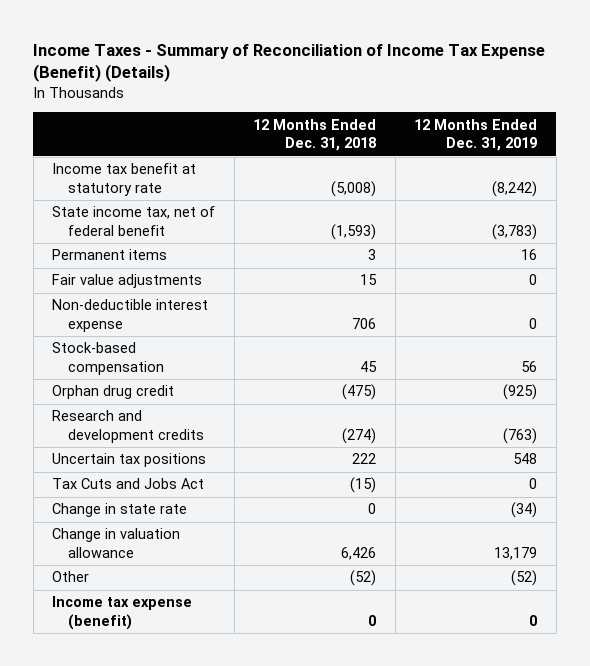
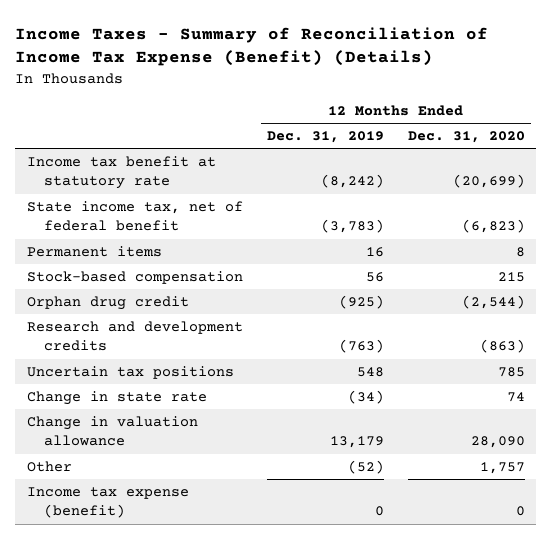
[253,118,377,152] 12 Months Ended Dec. 31, 2018 -> none
none -> [407,131,525,144] Dec. 31, 2020
[52,274,203,289] Fair value adjustments -> none
[52,299,209,333] Non-deductible interest expense -> none
[52,478,205,490] Tax Cuts and Jobs Act -> none

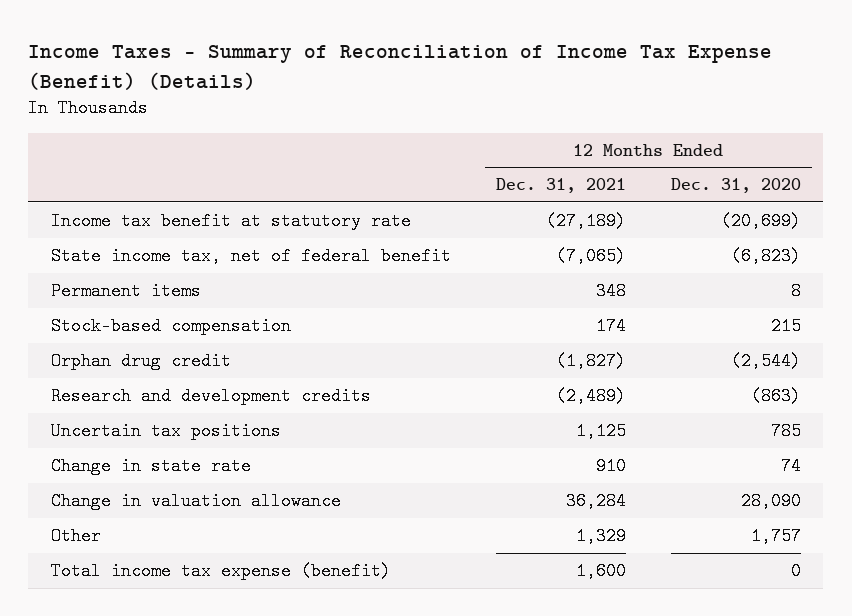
[266,131,384,144] Dec. 31, 2019 -> none
none -> [495,178,626,194] Dec. 31, 2021
[27,487,190,519] Income tax expense (benefit) -> [50,562,391,581] Total income tax expense (benefit)

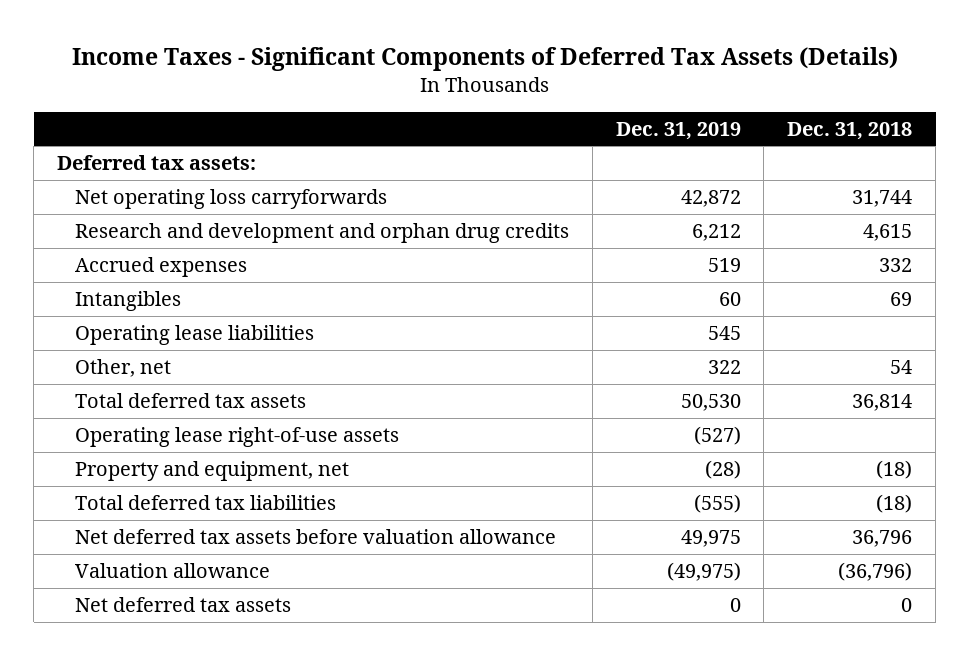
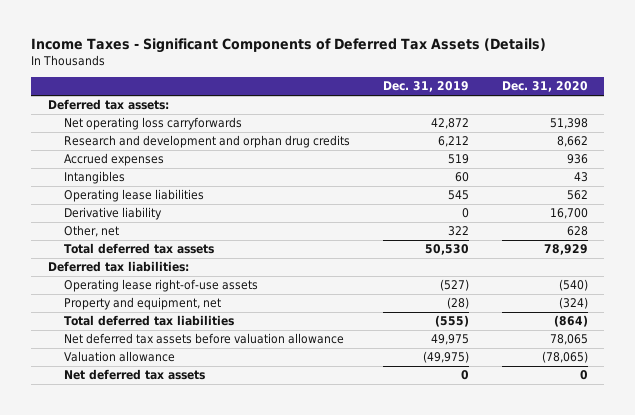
[787,121,913,140] Dec. 31, 2018 -> none
none -> [501,81,588,93] Dec. 31, 2020
none -> [63,207,162,221] Derivative liability
none -> [47,261,189,273] Deferred tax liabilities:

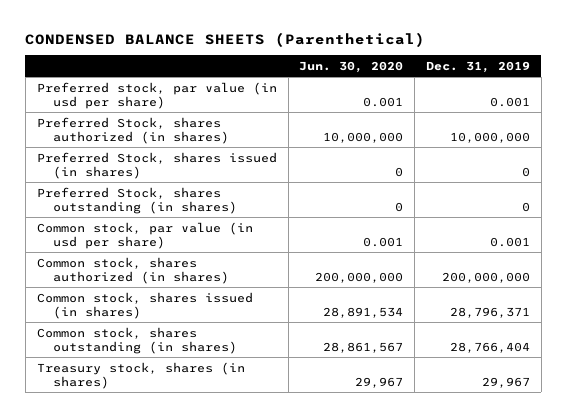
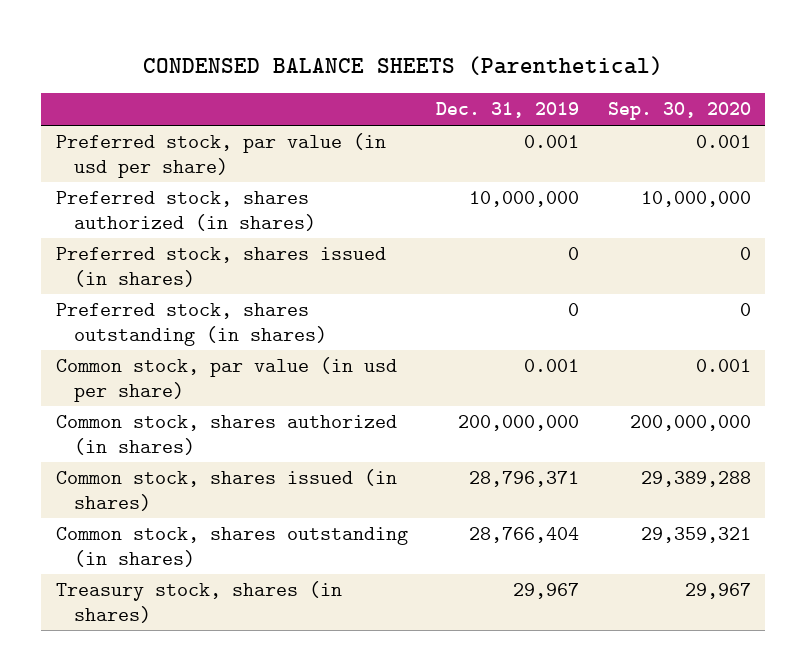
[299,60,404,73] Jun. 30, 2020 -> none
none -> [607,102,751,121] Sep. 30, 2020
[36,116,230,144] Preferred Stock, shares authorized (in shares) -> [55,191,317,231] Preferred stock, shares authorized (in shares)
[36,151,277,179] Preferred Stock, shares issued (in shares) -> [55,247,386,287] Preferred stock, shares issued (in shares)
[36,186,238,214] Preferred Stock, shares outstanding (in shares) -> [55,303,328,346] Preferred stock, shares outstanding (in shares)

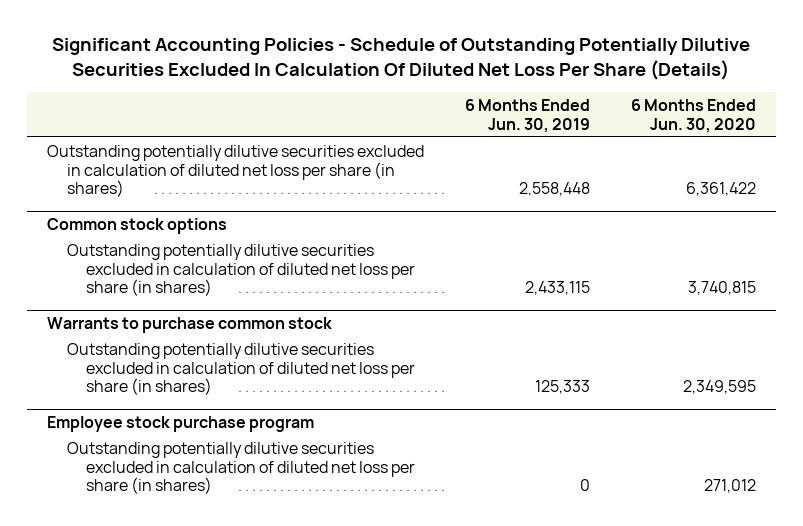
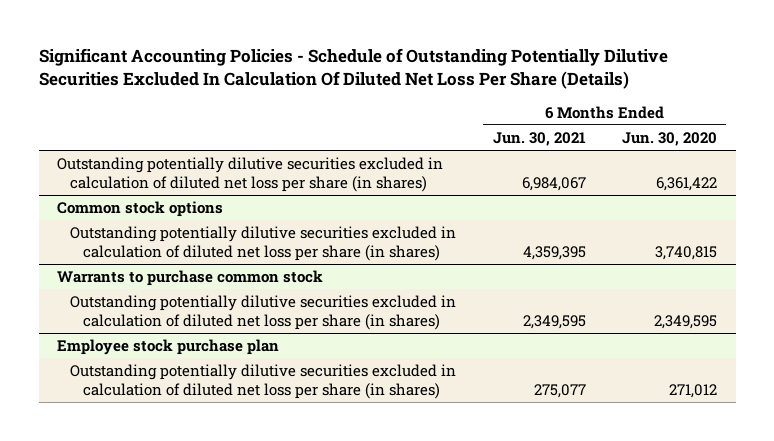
[464,98,590,133] 6 Months Ended Jun. 30, 2019 -> none
none -> [492,131,586,146] Jun. 30, 2021
[47,416,315,433] Employee stock purchase program -> [57,338,280,355] Employee stock purchase plan

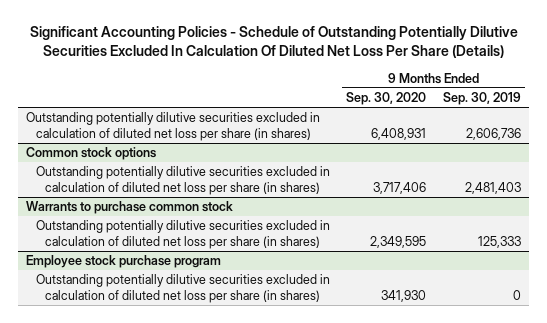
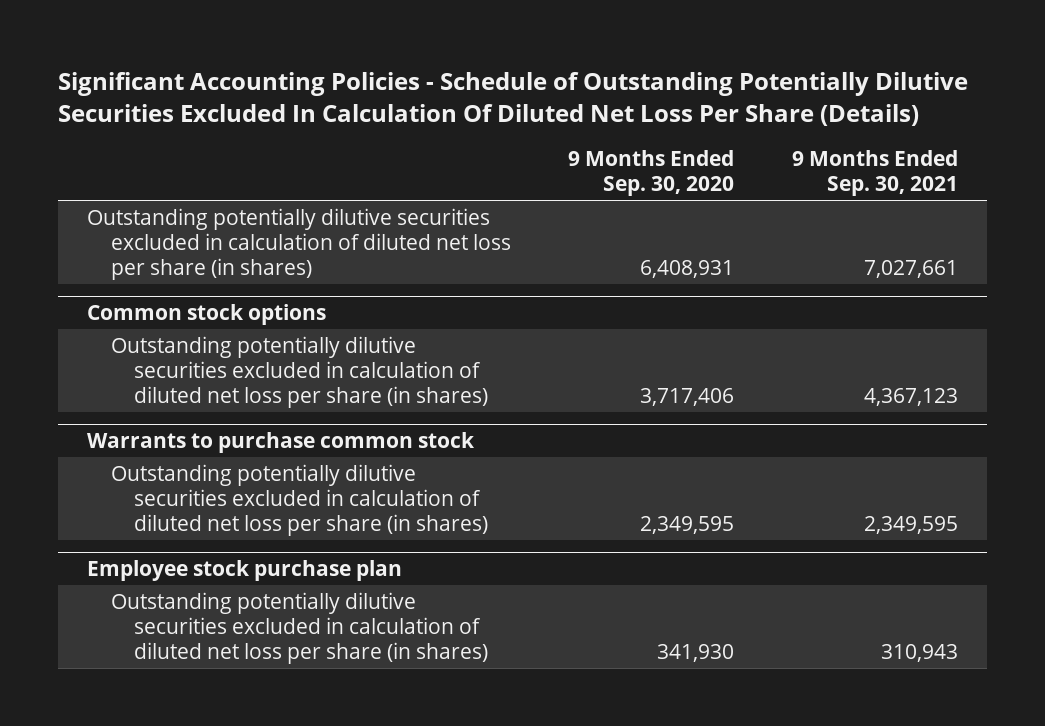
[443,91,522,105] Sep. 30, 2019 -> none
none -> [792,149,959,197] 9 Months Ended Sep. 30, 2021
[26,255,222,269] Employee stock purchase program -> [87,560,403,582] Employee stock purchase plan

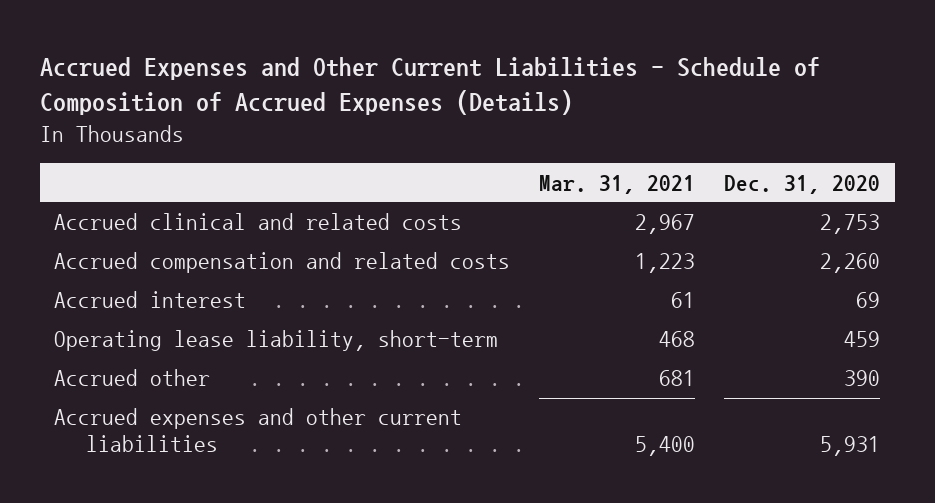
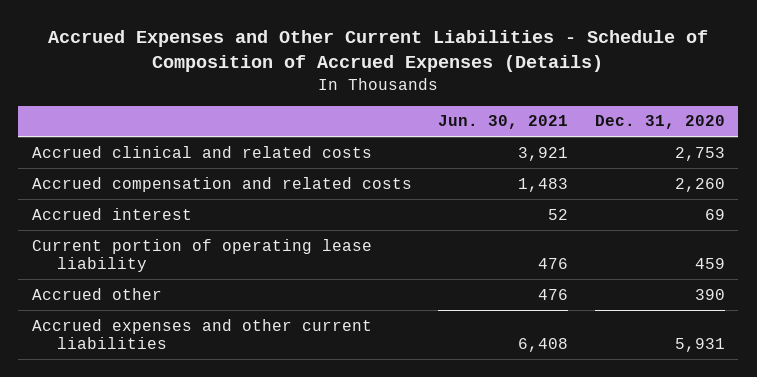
[539,174,696,194] Mar. 31, 2021 -> none
none -> [438,115,569,130] Jun. 30, 2021
[54,330,499,352] Operating lease liability, short-term -> [31,238,372,273] Current portion of operating lease liability

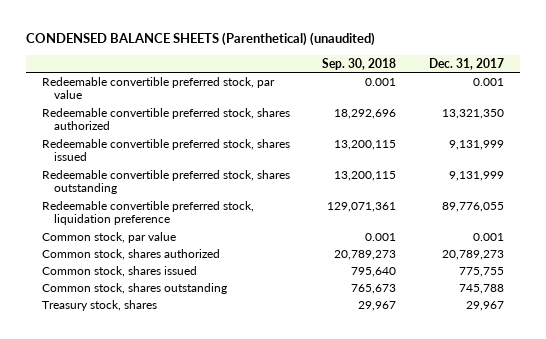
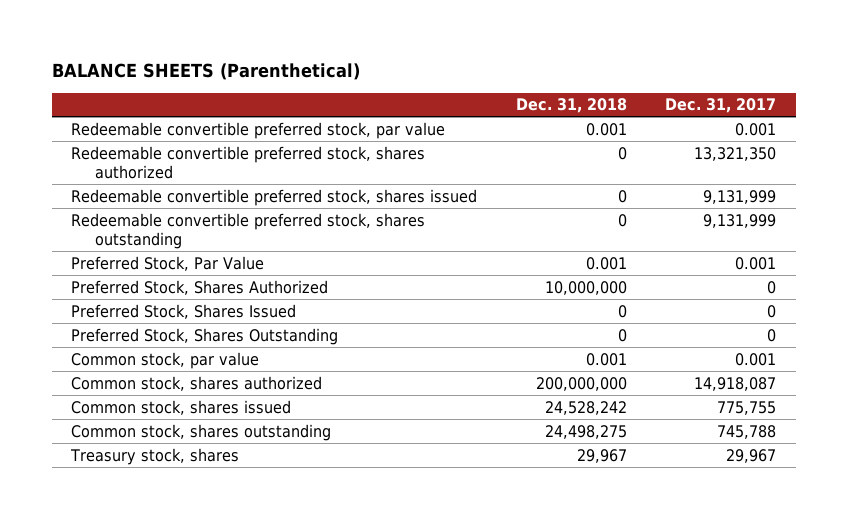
[25,32,375,47] CONDENSED BALANCE SHEETS (Parenthetical) (unaudited) -> [52,62,361,80] BALANCE SHEETS (Parenthetical)
[322,57,397,70] Sep. 30, 2018 -> none
none -> [515,98,627,114] Dec. 31, 2018
[41,200,254,226] Redeemable convertible preferred stock, liquidation preference -> none
none -> [71,255,265,271] Preferred Stock, Par Value
none -> [71,279,329,295] Preferred Stock, Shares Authorized
none -> [71,303,297,319] Preferred Stock, Shares Issued
none -> [71,327,339,345] Preferred Stock, Shares Outstanding
[441,249,504,260] 20,789,273 -> [694,376,777,391] 14,918,087

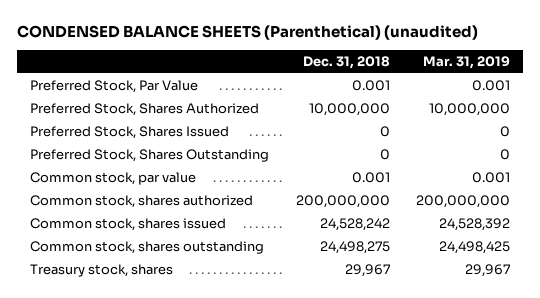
[52,62,361,80] BALANCE SHEETS (Parenthetical) -> [16,24,478,40] CONDENSED BALANCE SHEETS (Parenthetical) (unaudited)
[665,98,777,114] Dec. 31, 2017 -> none
none -> [423,56,511,70] Mar. 31, 2019
[71,121,446,139] Redeemable convertible preferred stock, par value -> none
[71,145,426,180] Redeemable convertible preferred stock, shares authorized -> none
[71,188,478,206] Redeemable convertible preferred stock, shares issued -> none
[71,212,426,250] Redeemable convertible preferred stock, shares outstanding -> none

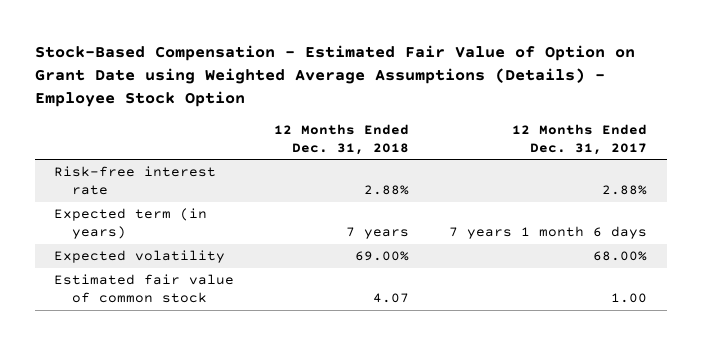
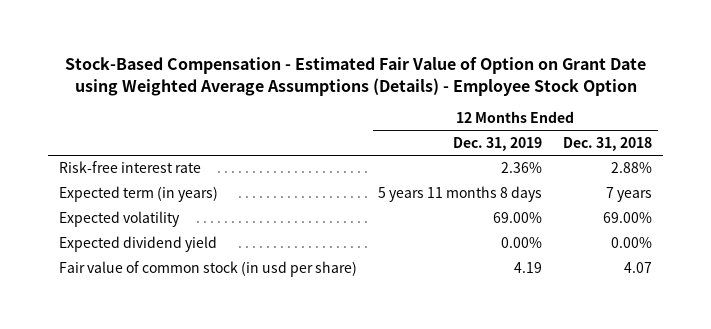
[511,123,647,155] 12 Months Ended Dec. 31, 2017 -> none
none -> [453,136,543,151] Dec. 31, 2019
none -> [58,236,217,253] Expected dividend yield
[54,274,235,304] Estimated fair value of common stock -> [58,261,357,278] Fair value of common stock (in usd per share)

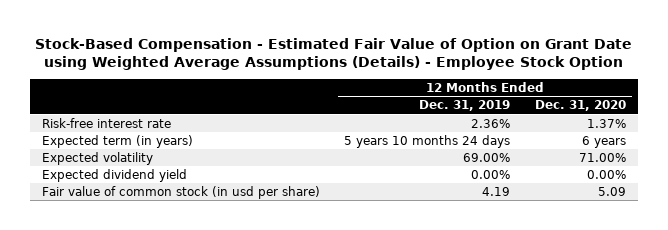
[563,136,653,151] Dec. 31, 2018 -> none
none -> [534,100,626,112] Dec. 31, 2020
[378,186,543,203] 5 years 11 months 8 days -> [344,134,511,148] 5 years 10 months 24 days

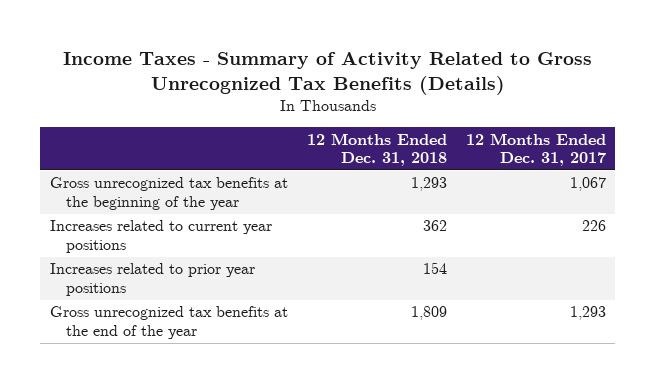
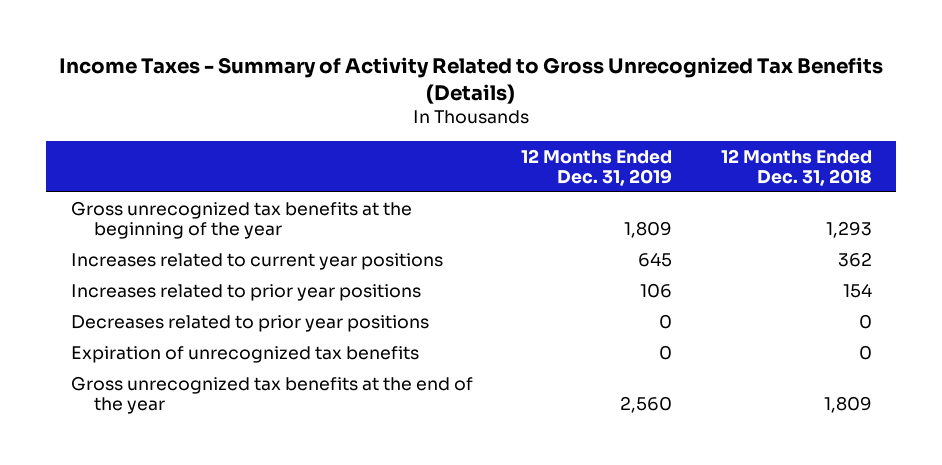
[465,132,606,167] 12 Months Ended Dec. 31, 2017 -> none
none -> [521,148,673,186] 12 Months Ended Dec. 31, 2019
none -> [70,314,429,332] Decreases related to prior year positions
none -> [70,345,419,363] Expiration of unrecognized tax benefits

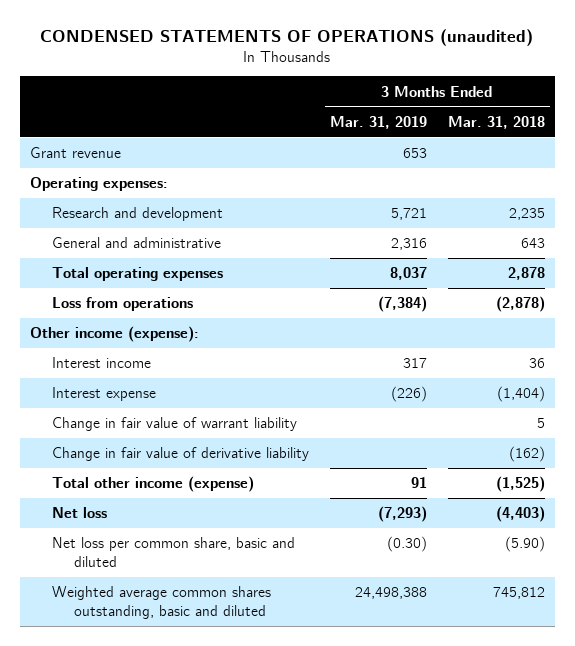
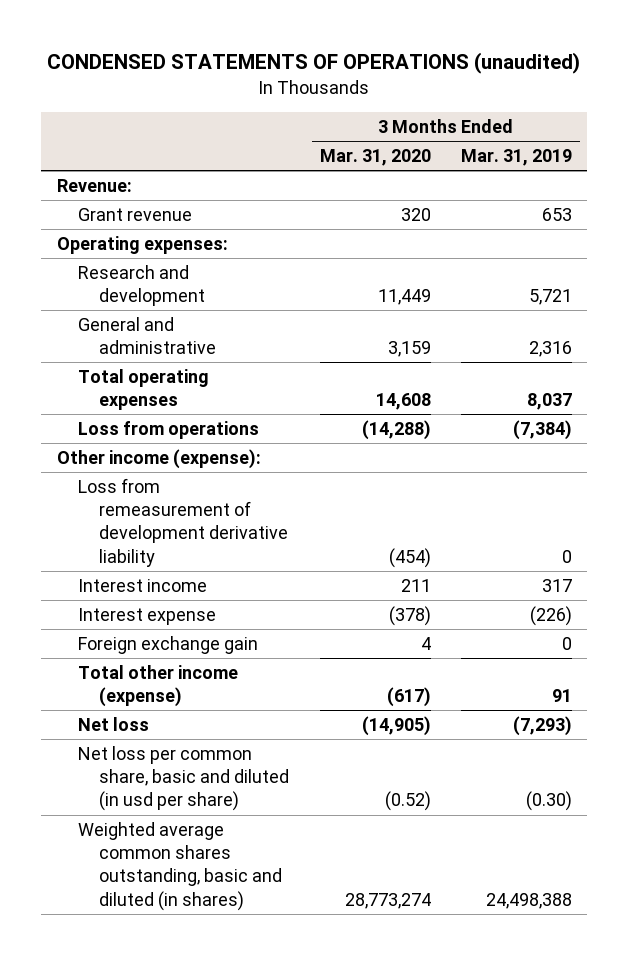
[447,115,545,129] Mar. 31, 2018 -> none
none -> [319,149,431,167] Mar. 31, 2020
none -> [56,179,132,193] Revenue:
none -> [77,478,288,567] Loss from remeasurement of development derivative liability
[52,417,298,432] Change in fair value of warrant liability -> none
[52,447,310,462] Change in fair value of derivative liability -> none
none -> [77,636,258,655] Foreign exchange gain
[52,537,296,567] Net loss per common share, basic and diluted -> [77,746,289,812] Net loss per common share, basic and diluted (in usd per share)
[52,586,272,619] Weighted average common shares outstanding, basic and diluted -> [77,822,282,911] Weighted average common shares outstanding, basic and diluted (in shares)

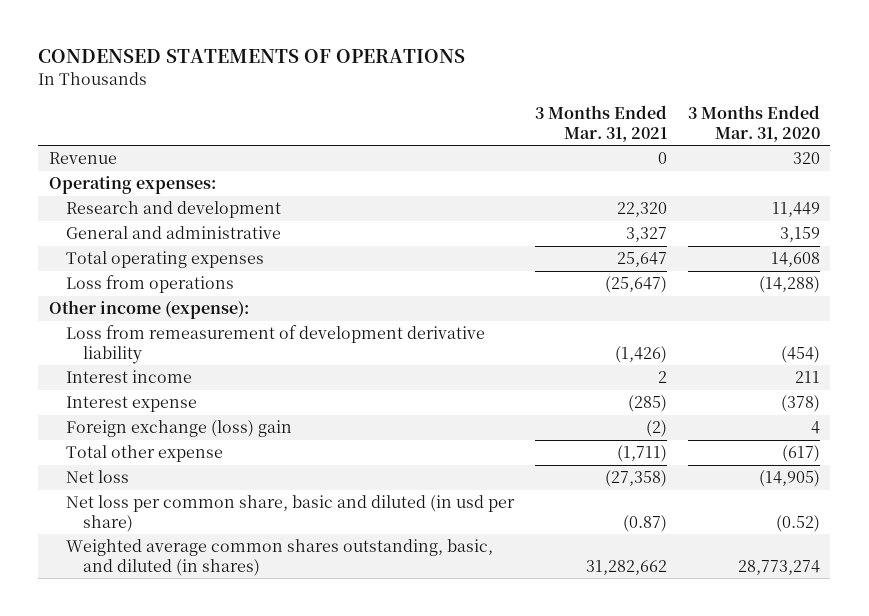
[47,52,581,75] CONDENSED STATEMENTS OF OPERATIONS (unaudited) -> [38,49,466,64] CONDENSED STATEMENTS OF OPERATIONS
[461,149,573,167] Mar. 31, 2019 -> none
none -> [534,105,667,142] 3 Months Ended Mar. 31, 2021
[56,179,132,193] Revenue: -> none
[77,208,192,222] Grant revenue -> [48,152,117,165] Revenue
[77,636,258,655] Foreign exchange gain -> [65,420,292,438] Foreign exchange (loss) gain
[77,665,238,708] Total other income (expense) -> [65,445,223,463] Total other expense
[77,822,282,911] Weighted average common shares outstanding, basic and diluted (in shares) -> [65,539,493,576] Weighted average common shares outstanding, basic, and diluted (in shares)

